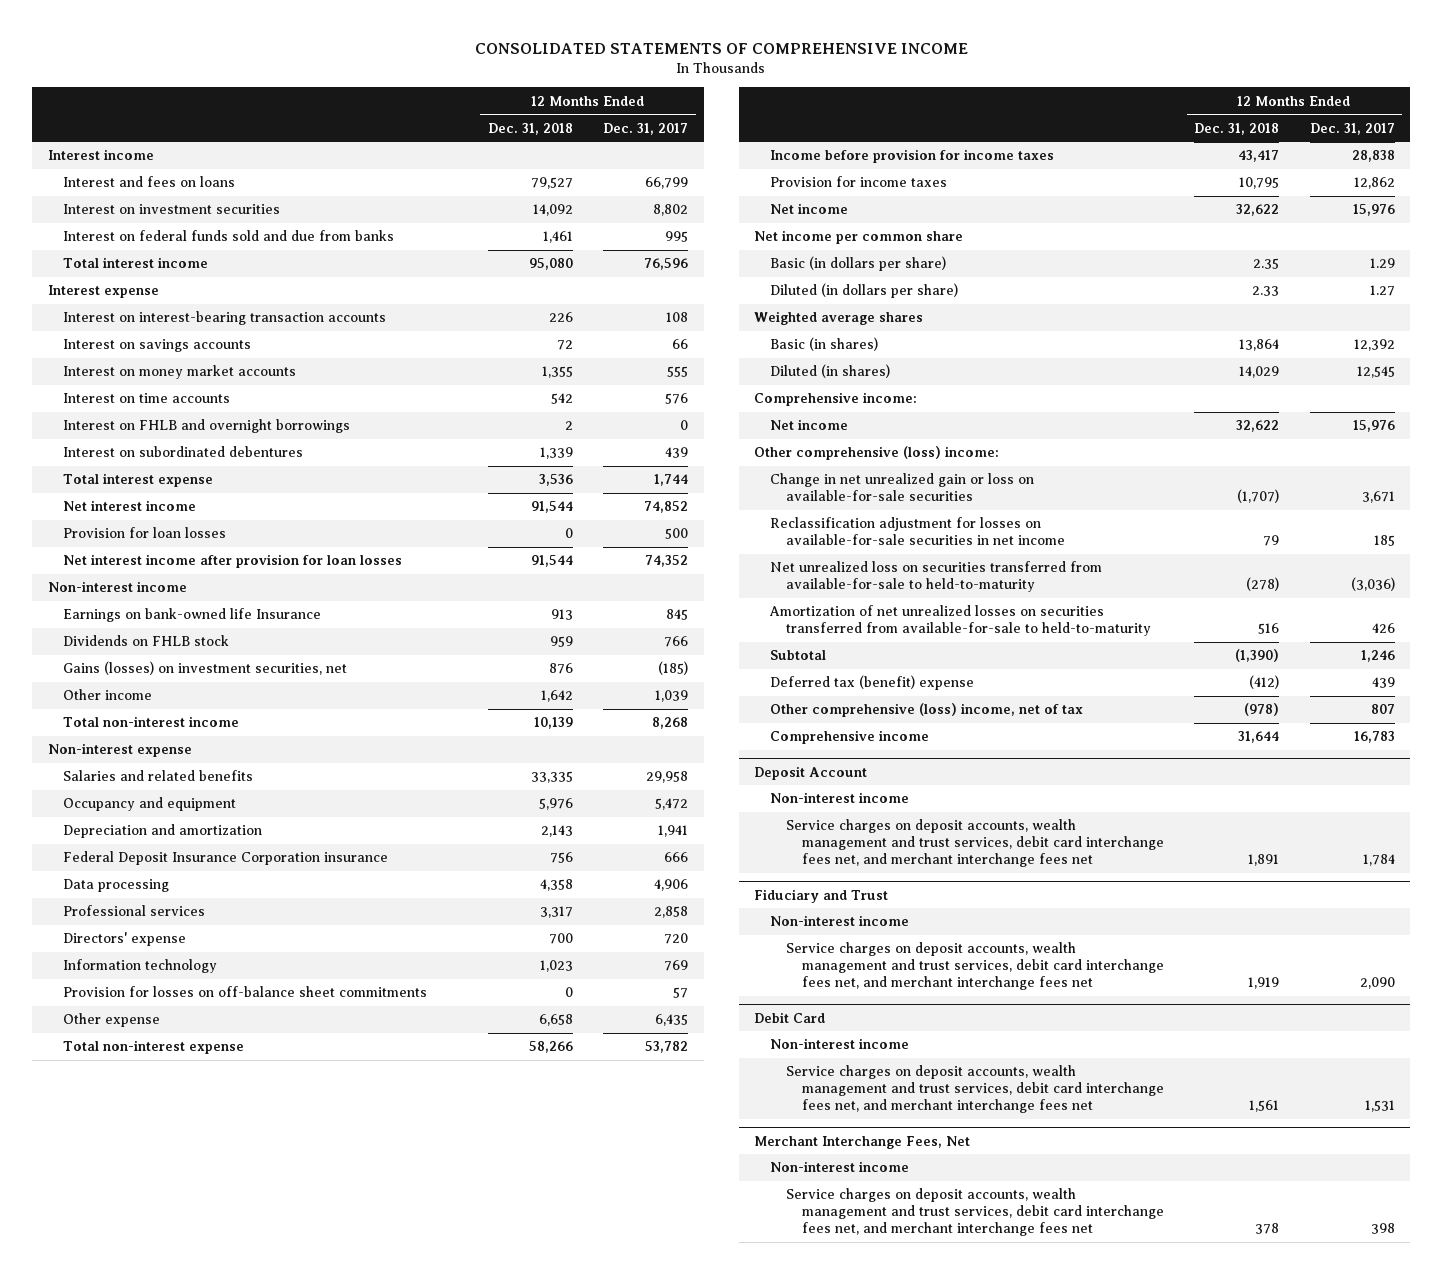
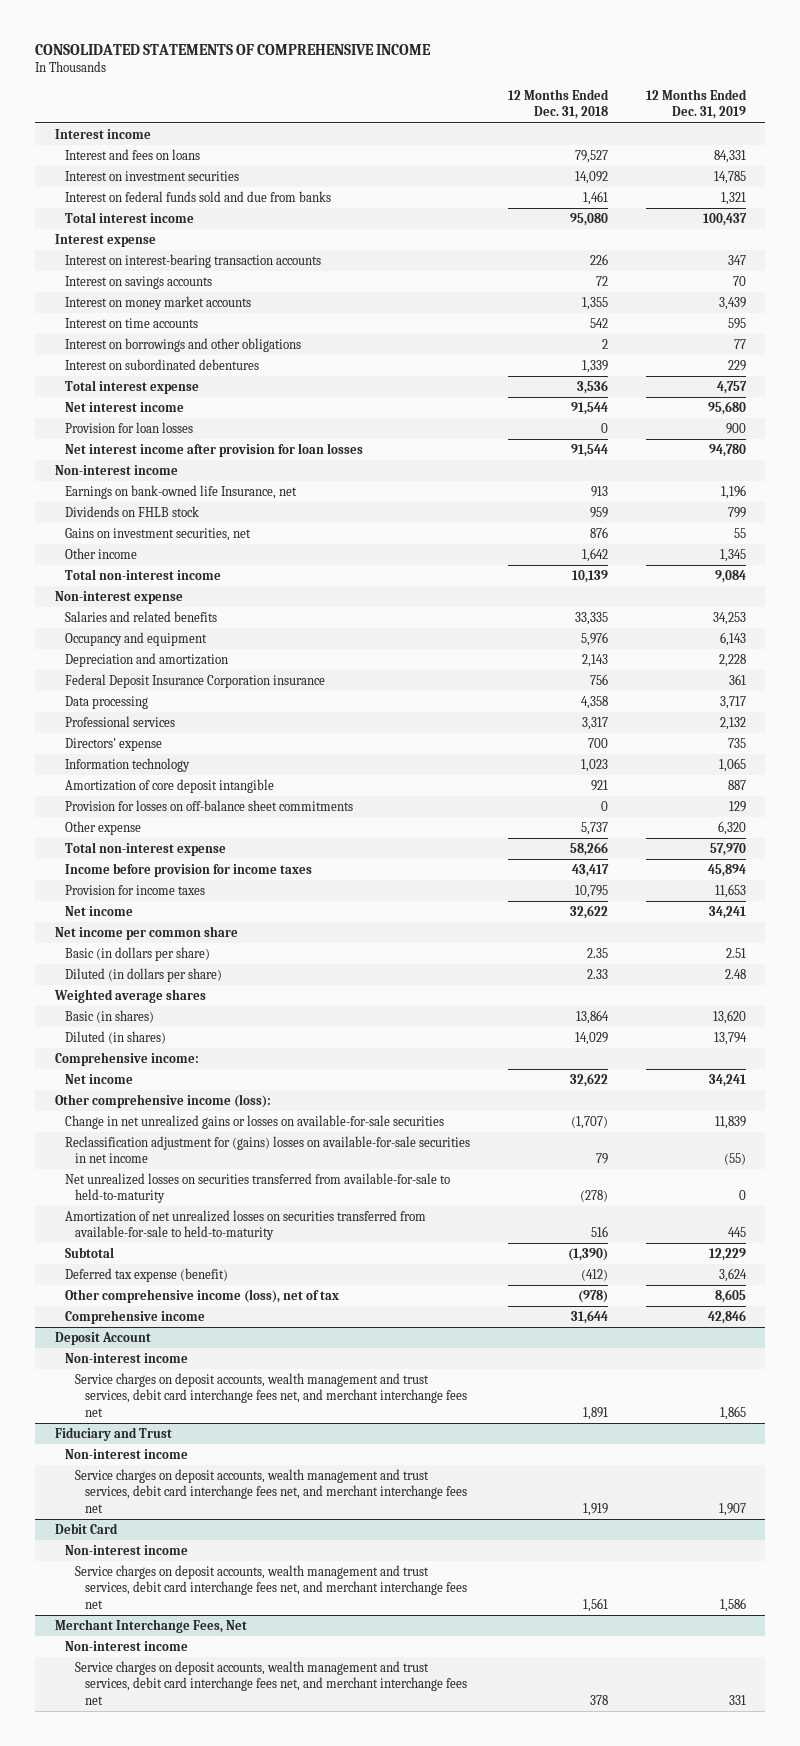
[603,122,689,135] Dec. 31, 2017 -> none
none -> [645,88,747,120] 12 Months Ended Dec. 31, 2019
[63,419,351,434] Interest on FHLB and overnight borrowings -> [64,337,301,352] Interest on borrowings and other obligations
[63,608,322,623] Earnings on bank-owned life Insurance -> [64,484,297,499] Earnings on bank-owned life Insurance, net
[63,661,348,676] Gains (losses) on investment securities, net -> [64,527,251,541] Gains on investment securities, net
none -> [64,778,274,793] Amortization of core deposit intangible
[538,1014,573,1027] 6,658 -> [580,821,608,835] 5,737
[753,446,999,461] Other comprehensive (loss) income: -> [54,1093,271,1108] Other comprehensive income (loss):
[769,473,1034,502] Change in net unrealized gain or loss on available-for-sale securities -> [64,1114,444,1129] Change in net unrealized gains or losses on available-for-sale securities
[769,517,1065,546] Reclassification adjustment for losses on available-for-sale securities in net income -> [64,1135,470,1164] Reclassification adjustment for (gains) losses on available-for-sale securities in net income
[769,561,1102,593] Net unrealized loss on securities transferred from available-for-sale to held-to-maturity -> [64,1172,450,1204] Net unrealized losses on securities transferred from available-for-sale to held-to-maturity
[769,675,974,691] Deferred tax (benefit) expense -> [64,1267,228,1282] Deferred tax expense (benefit)
[769,703,1083,718] Other comprehensive (loss) income, net of tax -> [64,1288,339,1303] Other comprehensive income (loss), net of tax

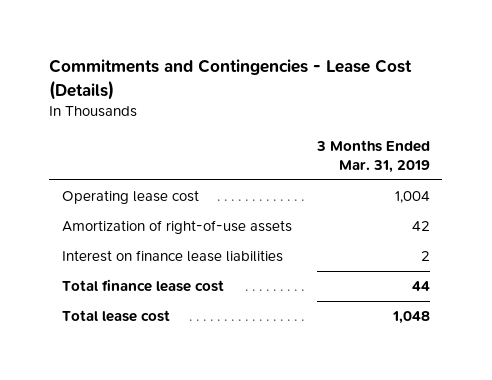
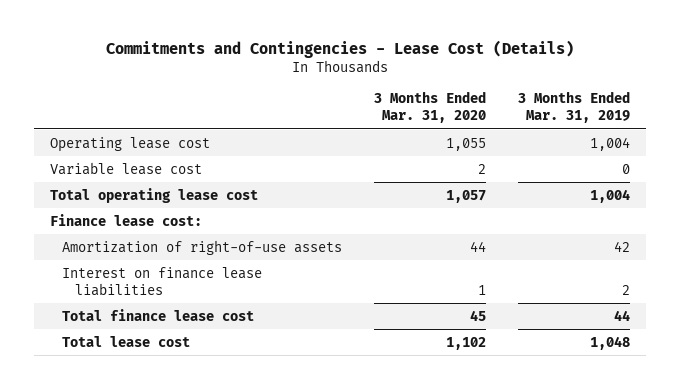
none -> [374,91,487,124] 3 Months Ended Mar. 31, 2020
none -> [49,161,202,175] Variable lease cost
none -> [49,187,258,203] Total operating lease cost
none -> [49,213,202,226] Finance lease cost:

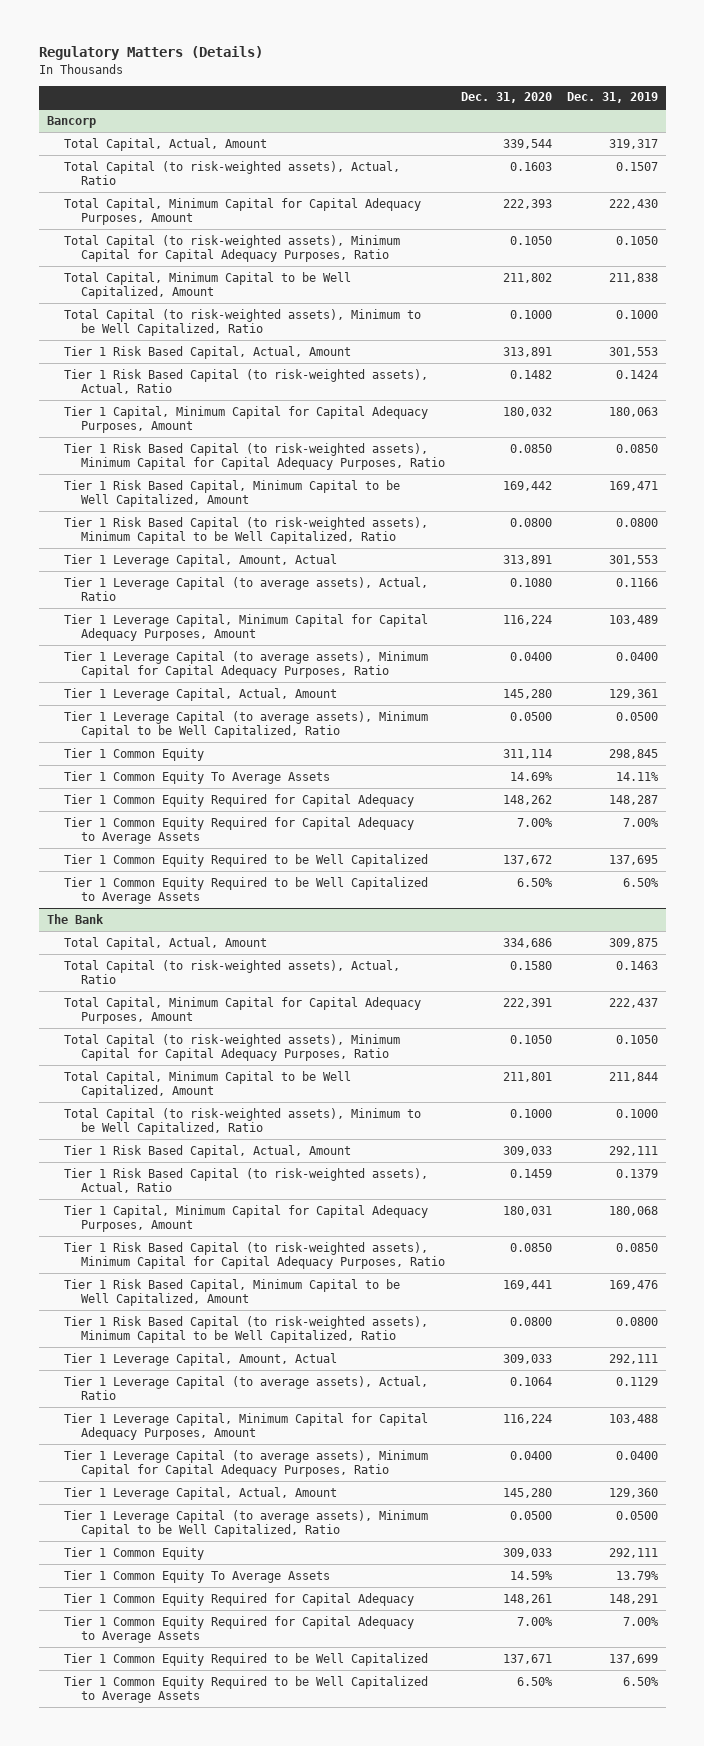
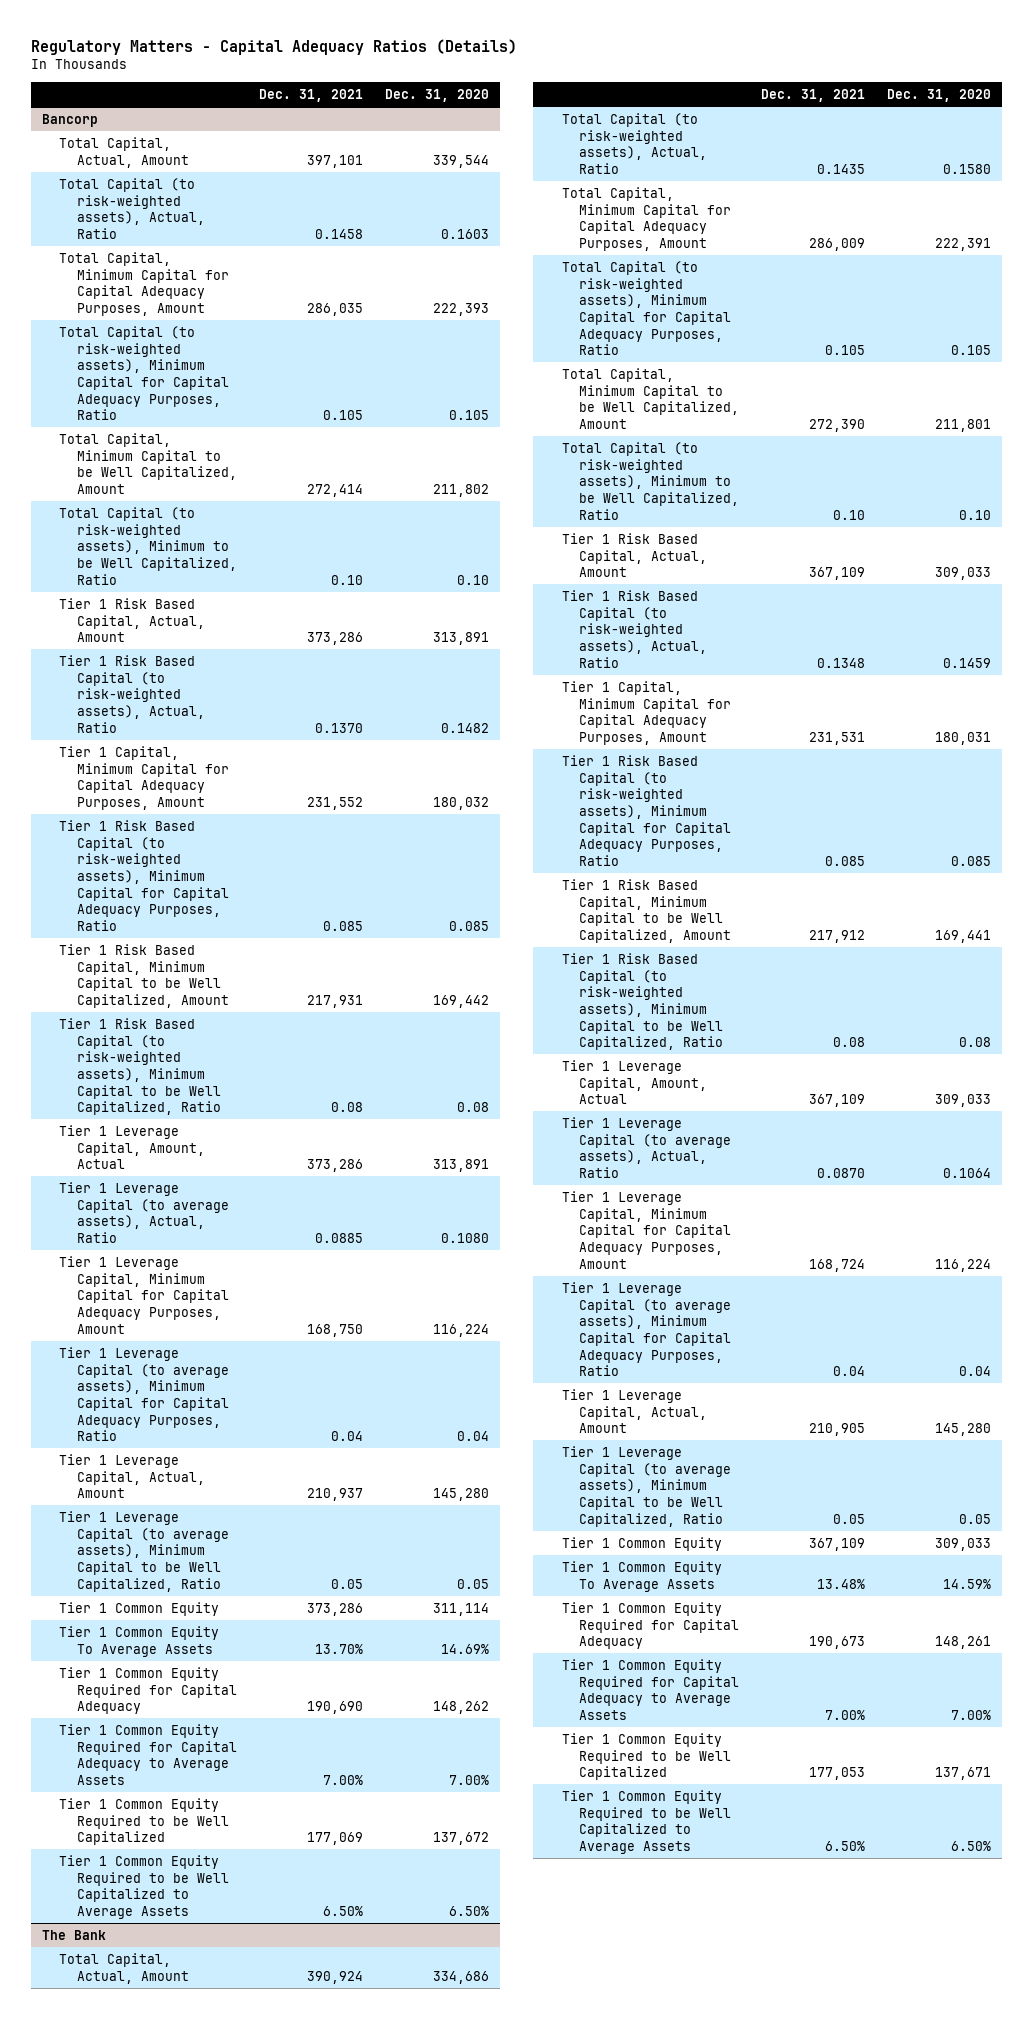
[38,46,263,61] Regulatory Matters (Details) -> [31,38,518,55] Regulatory Matters - Capital Adequacy Ratios (Details)
[566,92,658,104] Dec. 31, 2019 -> none
none -> [258,89,363,103] Dec. 31, 2021
[509,235,552,245] 0.1050 -> [449,410,490,421] 0.105
[509,309,552,319] 0.1000 -> [457,574,490,585] 0.10
[509,443,552,453] 0.0850 -> [449,920,490,931] 0.085
[509,517,552,527] 0.0800 -> [457,1102,490,1113] 0.08
[509,651,552,661] 0.0400 -> [457,1431,490,1442] 0.04
[509,711,552,721] 0.0500 -> [457,1578,490,1589] 0.05
[509,1034,552,1044] 0.1050 -> [951,345,992,356] 0.105
[509,1108,552,1118] 0.1000 -> [959,509,992,520] 0.10
[509,1242,552,1252] 0.0850 -> [951,855,992,866] 0.085
[509,1316,552,1326] 0.0800 -> [959,1037,992,1048] 0.08
[509,1450,552,1460] 0.0400 -> [959,1366,992,1377] 0.04
[509,1510,552,1520] 0.0500 -> [959,1513,992,1524] 0.05

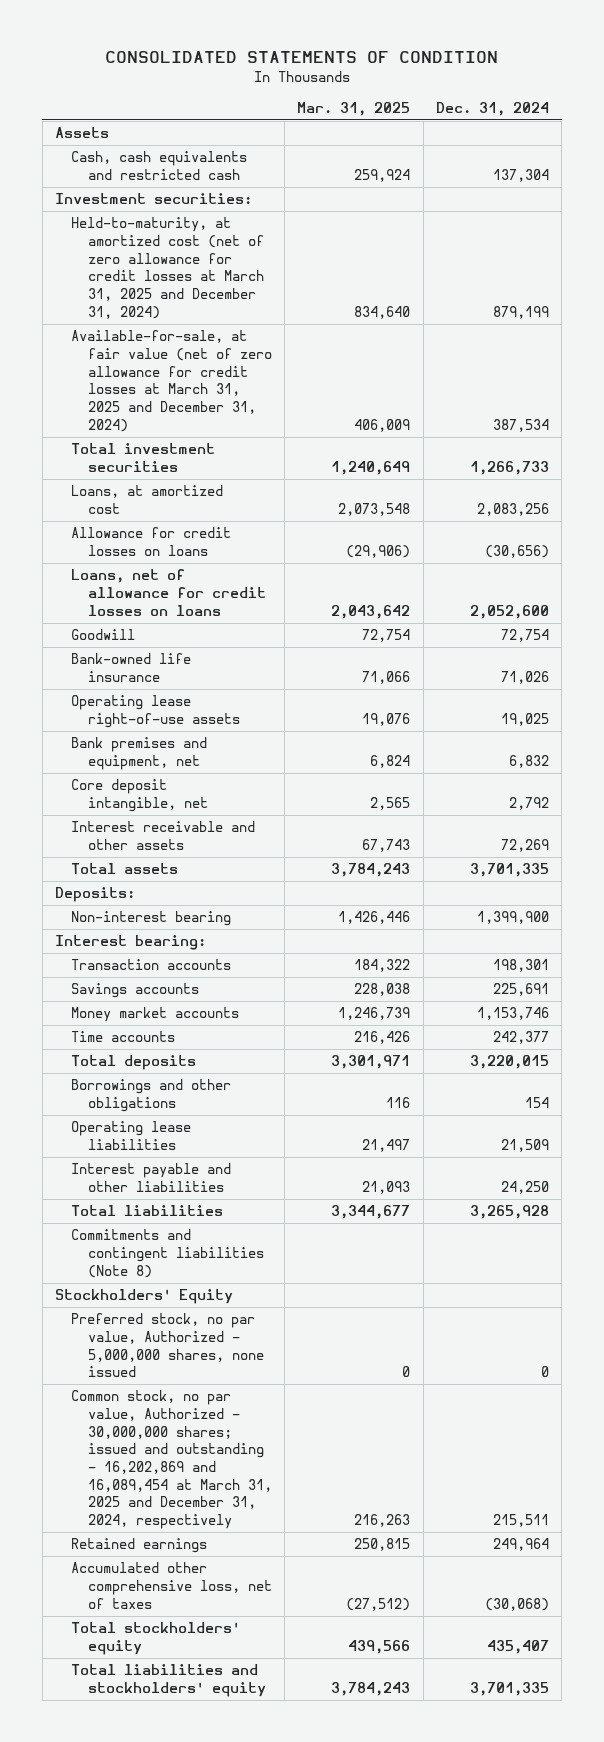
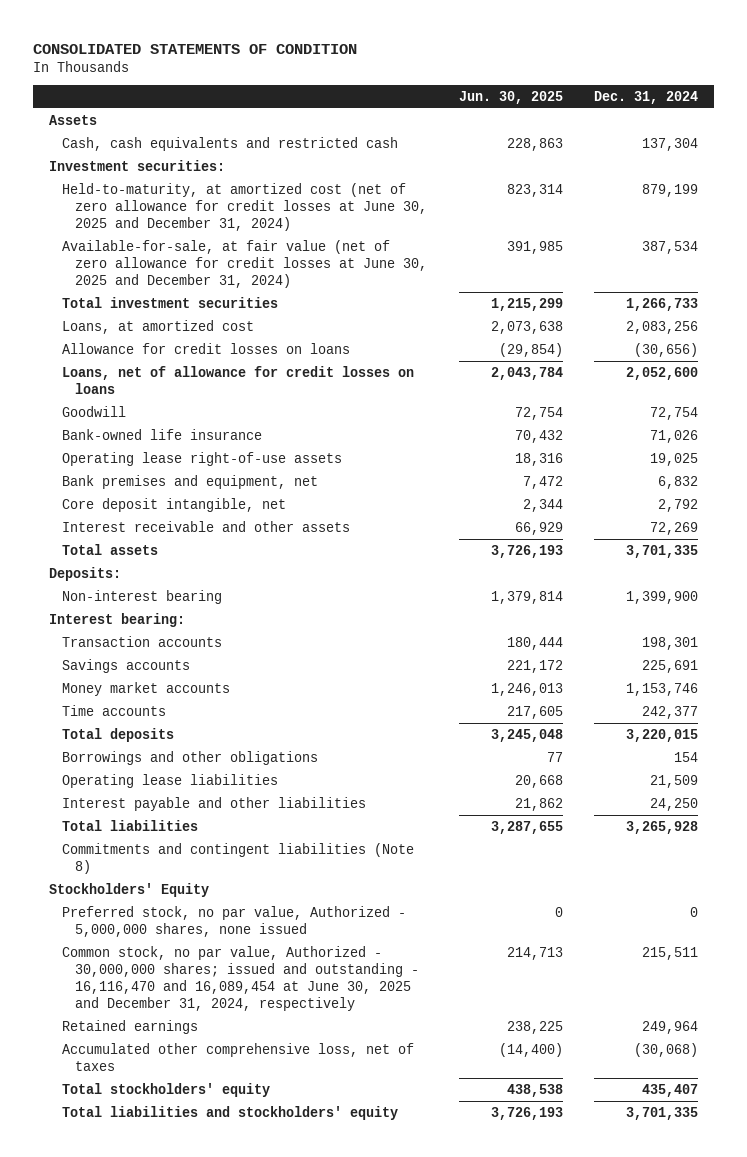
[297,101,411,116] Mar. 31, 2025 -> none
none -> [458,90,563,104] Jun. 30, 2025
[71,217,264,319] Held-to-maturity, at amortized cost (net of zero allowance for credit losses at March 31, 2025 and December 31, 2024) -> [62,182,428,232] Held-to-maturity, at amortized cost (net of zero allowance for credit losses at June 30, 2025 and December 31, 2024)
[71,330,272,432] Available-for-sale, at fair value (net of zero allowance for credit losses at March 31, 2025 and December 31, 2024) -> [62,239,428,289] Available-for-sale, at fair value (net of zero allowance for credit losses at June 30, 2025 and December 31, 2024)
[71,1390,272,1530] Common stock, no par value, Authorized - 30,000,000 shares; issued and outstanding - 16,202,869 and 16,089,454 at March 31, 2025 and December 31, 2024, respectively -> [62,945,420,1012] Common stock, no par value, Authorized - 30,000,000 shares; issued and outstanding - 16,116,470 and 16,089,454 at June 30, 2025 and December 31, 2024, respectively

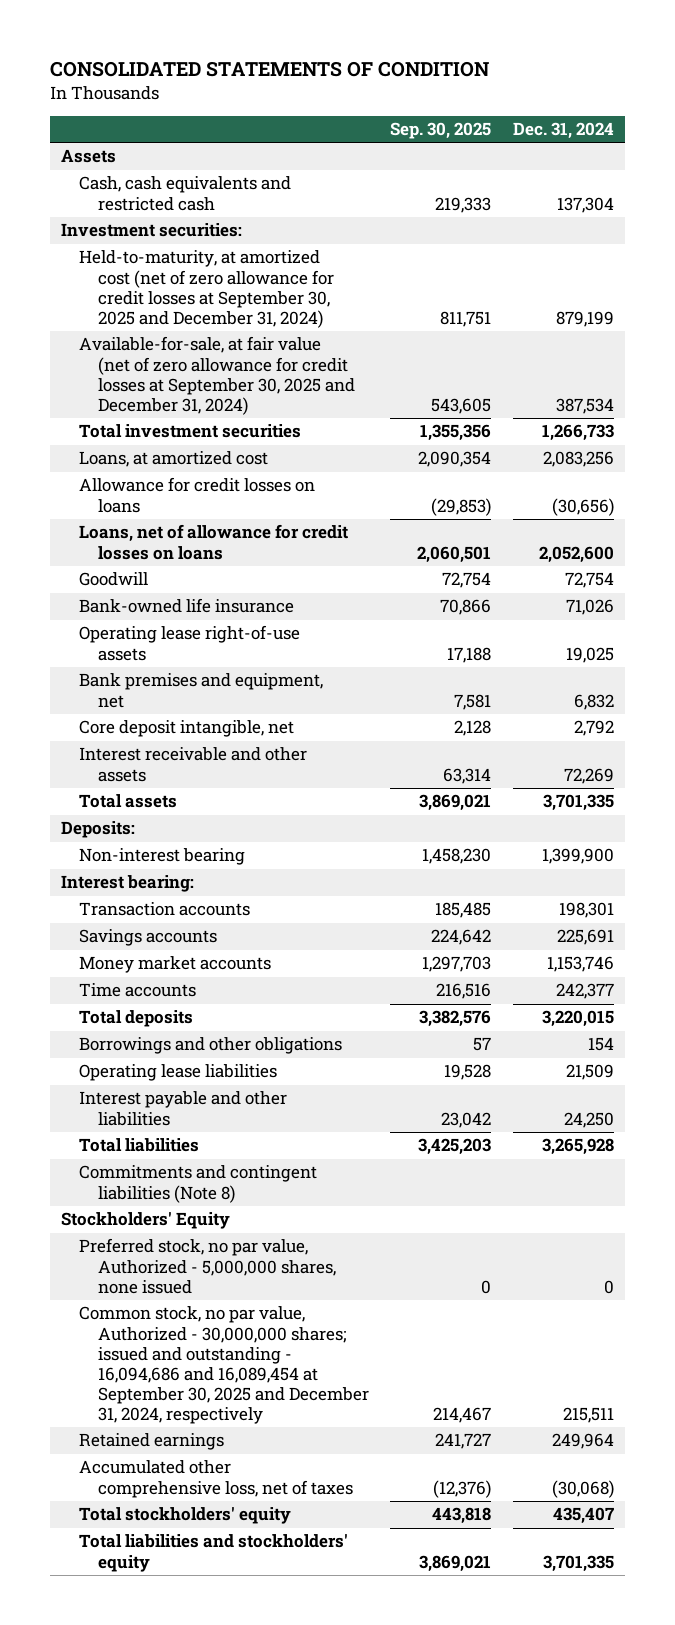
[458,90,563,104] Jun. 30, 2025 -> none
none -> [390,122,492,140] Sep. 30, 2025
[62,182,428,232] Held-to-maturity, at amortized cost (net of zero allowance for credit losses at June 30, 2025 and December 31, 2024) -> [79,250,334,328] Held-to-maturity, at amortized cost (net of zero allowance for credit losses at September 30, 2025 and December 31, 2024)
[62,239,428,289] Available-for-sale, at fair value (net of zero allowance for credit losses at June 30, 2025 and December 31, 2024) -> [79,336,355,415] Available-for-sale, at fair value (net of zero allowance for credit losses at September 30, 2025 and December 31, 2024)
[62,945,420,1012] Common stock, no par value, Authorized - 30,000,000 shares; issued and outstanding - 16,116,470 and 16,089,454 at June 30, 2025 and December 31, 2024, respectively -> [79,1306,369,1425] Common stock, no par value, Authorized - 30,000,000 shares; issued and outstanding - 16,094,686 and 16,089,454 at September 30, 2025 and December 31, 2024, respectively

